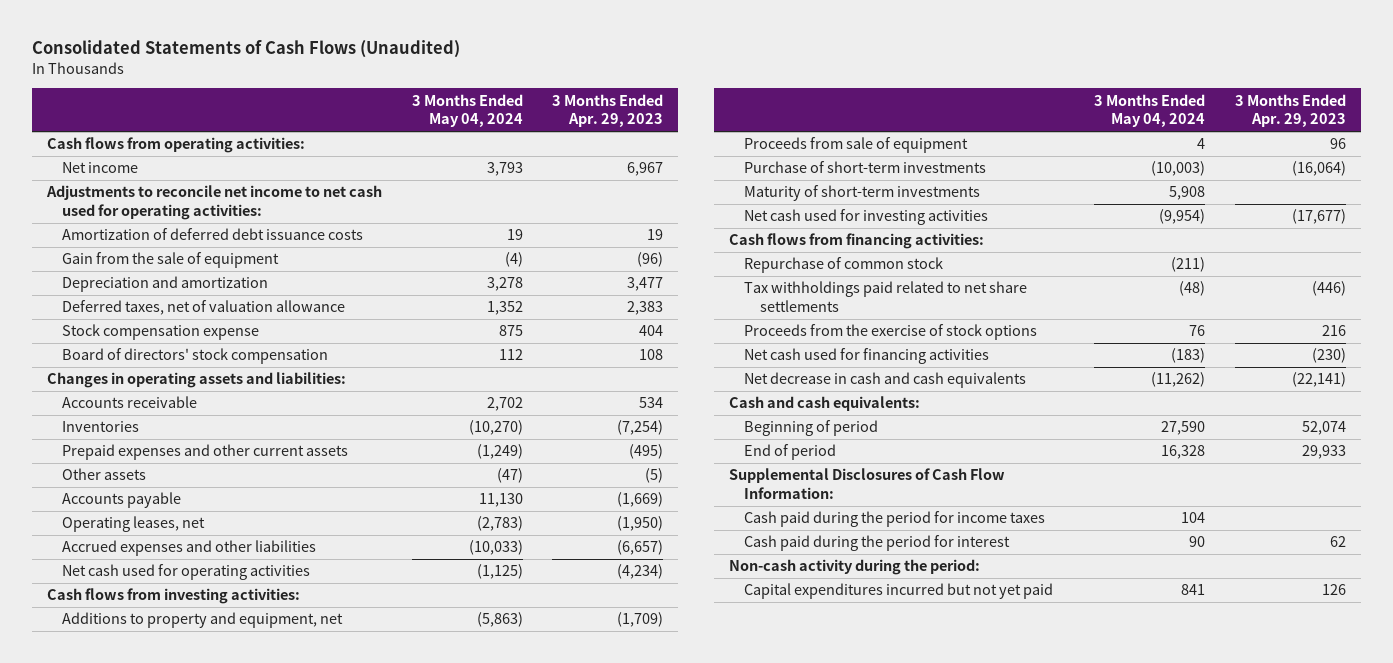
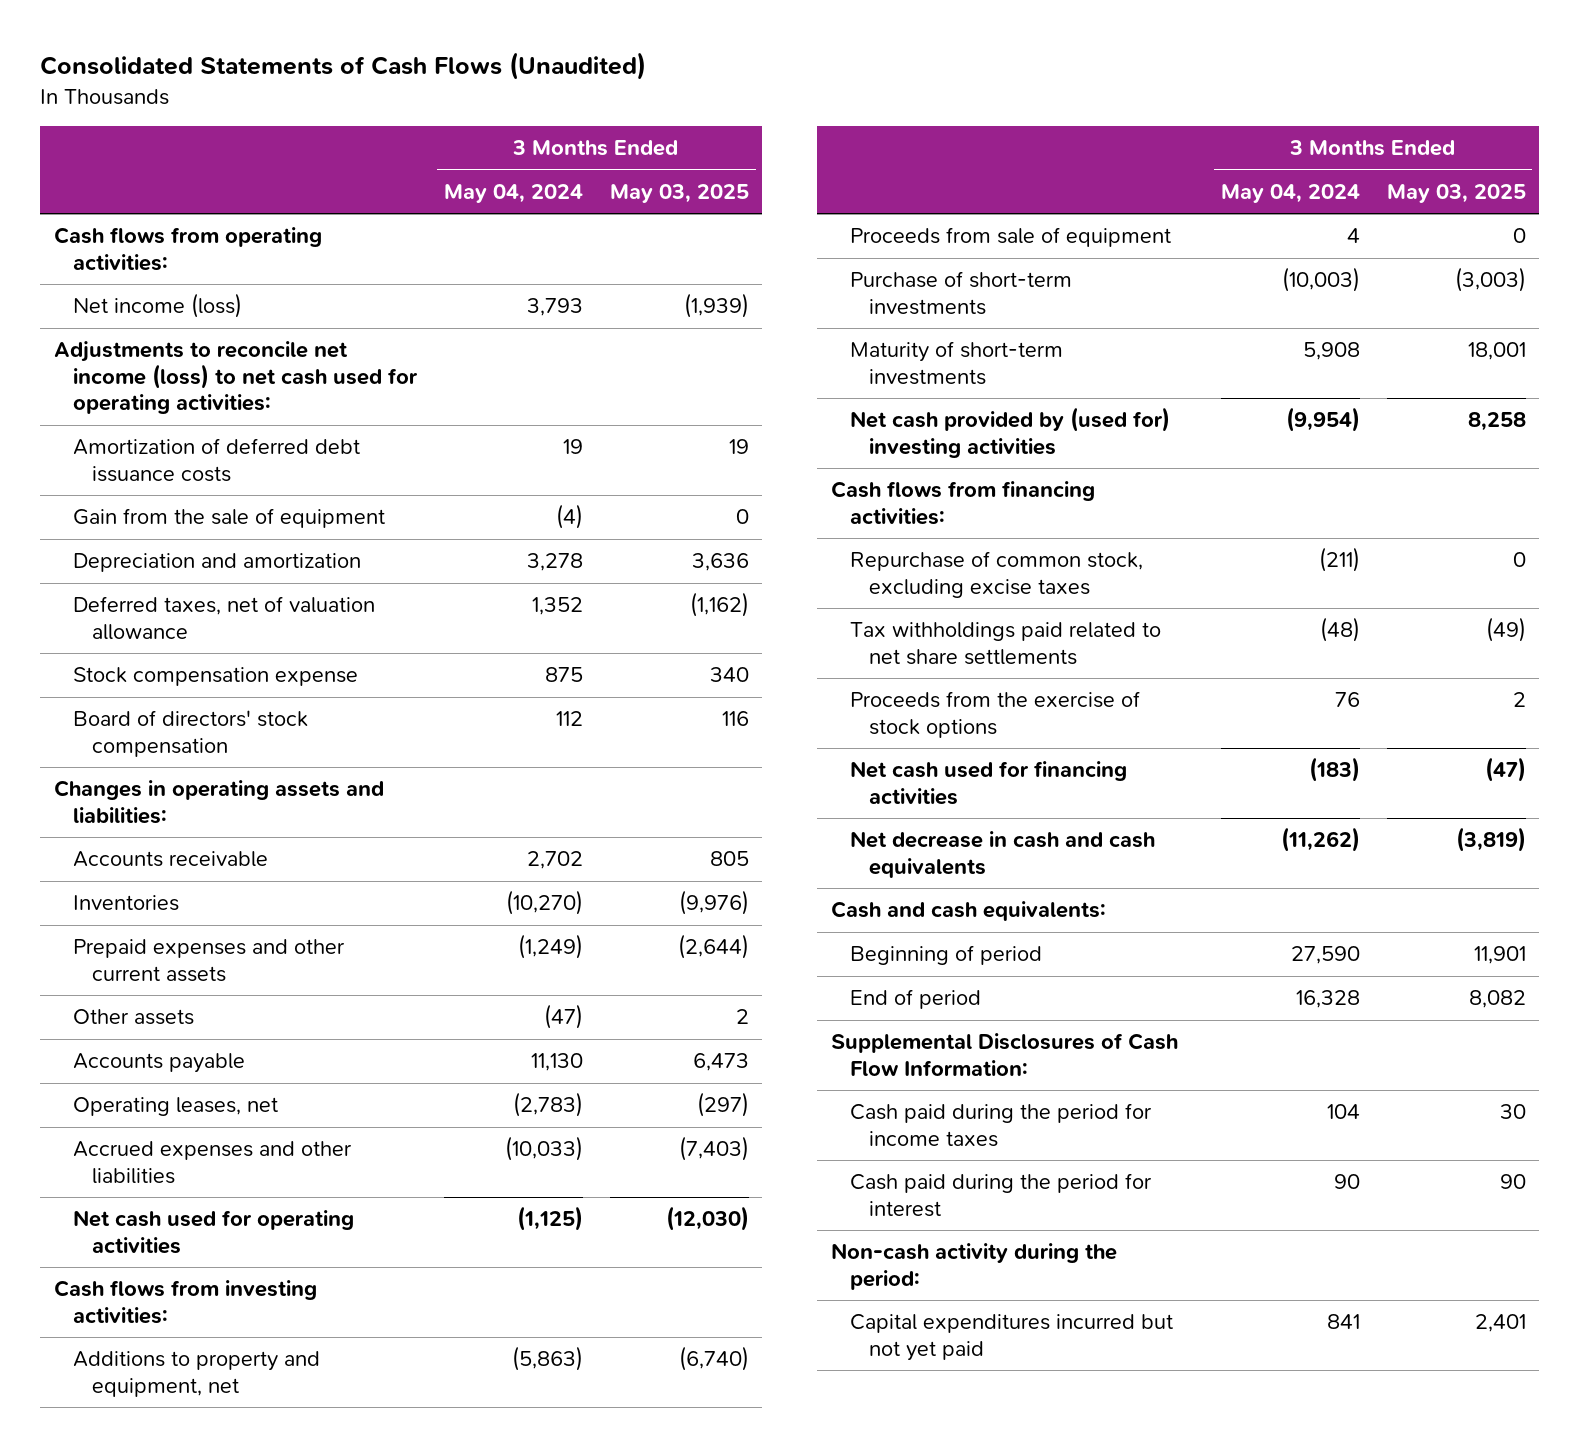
[552,93,664,128] 3 Months Ended Apr. 29, 2023 -> none
none -> [609,183,749,203] May 03, 2025
[61,162,138,174] Net income -> [72,293,242,319] Net income (loss)
[45,185,382,220] Adjustments to reconcile net income to net cash used for operating activities: -> [53,341,418,415] Adjustments to reconcile net income (loss) to net cash used for operating activities:
[744,209,989,226] Net cash used for investing activities -> [849,407,1170,458] Net cash provided by (used for) investing activities
[744,257,944,274] Repurchase of common stock -> [849,551,1143,598] Repurchase of common stock, excluding excise taxes

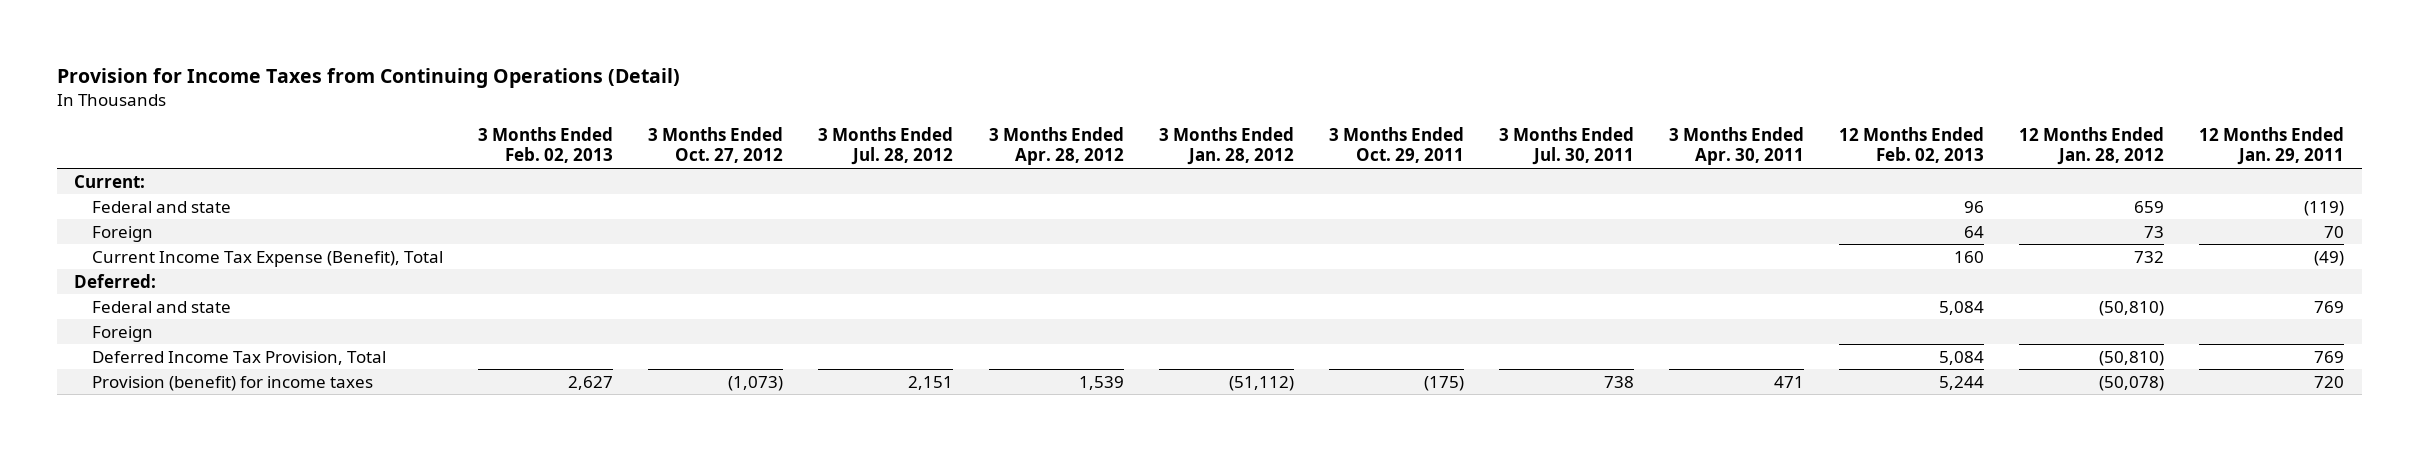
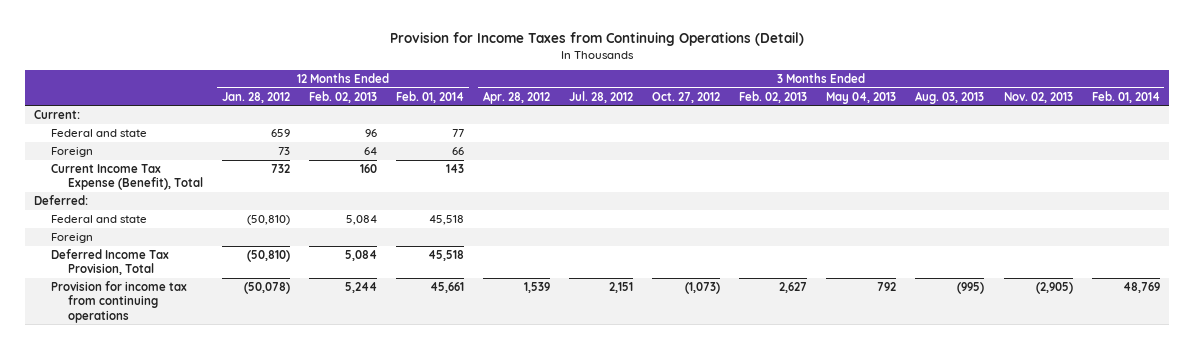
[1158,127,1294,166] 3 Months Ended Jan. 28, 2012 -> none
[1328,127,1464,164] 3 Months Ended Oct. 29, 2011 -> none
[1498,127,1634,166] 3 Months Ended Jul. 30, 2011 -> none
[1668,127,1804,166] 3 Months Ended Apr. 30, 2011 -> none
[2199,127,2345,166] 12 Months Ended Jan. 29, 2011 -> none
none -> [395,90,464,103] Feb. 01, 2014
none -> [826,91,897,104] May 04, 2013
none -> [915,90,985,104] Aug. 03, 2013
none -> [1003,91,1073,103] Nov. 02, 2013
none -> [1091,90,1160,103] Feb. 01, 2014
[92,375,374,391] Provision (benefit) for income taxes -> [50,280,187,323] Provision for income tax from continuing operations

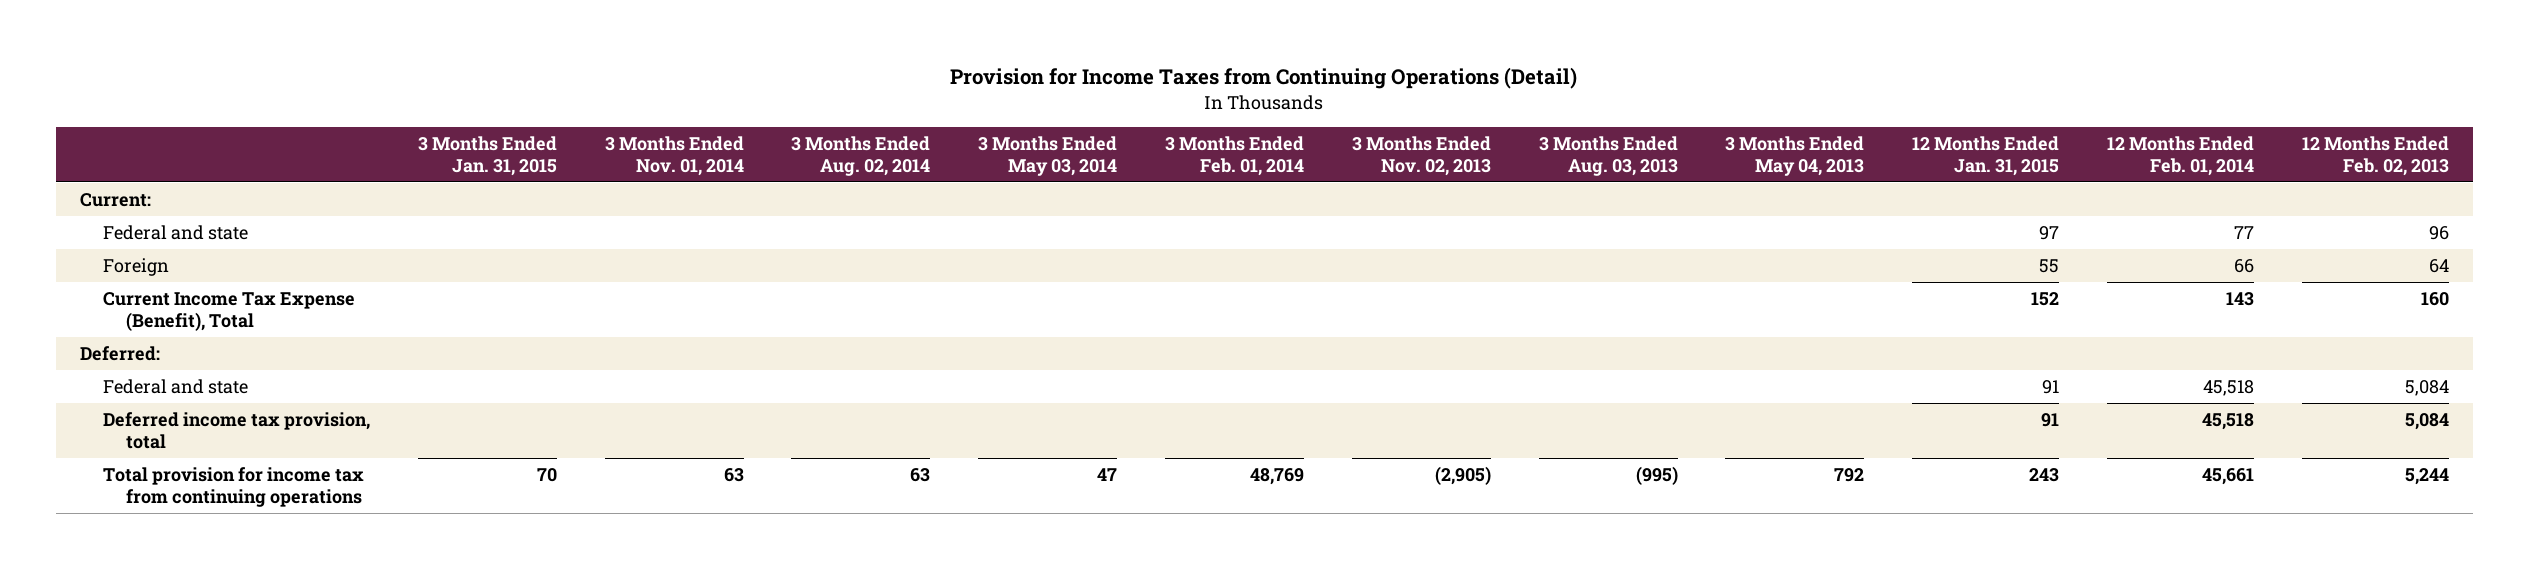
[221,91,290,103] Jan. 28, 2012 -> none
[482,90,550,104] Apr. 28, 2012 -> none
[569,90,634,103] Jul. 28, 2012 -> none
[652,91,721,103] Oct. 27, 2012 -> none
[739,90,808,103] Feb. 02, 2013 -> none
none -> [417,135,557,176] 3 Months Ended Jan. 31, 2015
none -> [604,135,744,176] 3 Months Ended Nov. 01, 2014
none -> [791,135,931,176] 3 Months Ended Aug. 02, 2014
none -> [978,135,1118,176] 3 Months Ended May 03, 2014
none -> [1912,135,2060,176] 12 Months Ended Jan. 31, 2015
[50,232,93,243] Foreign -> none
[50,248,169,276] Deferred Income Tax Provision, Total -> [103,412,371,450] Deferred income tax provision, total
[50,280,187,323] Provision for income tax from continuing operations -> [103,467,365,508] Total provision for income tax from continuing operations

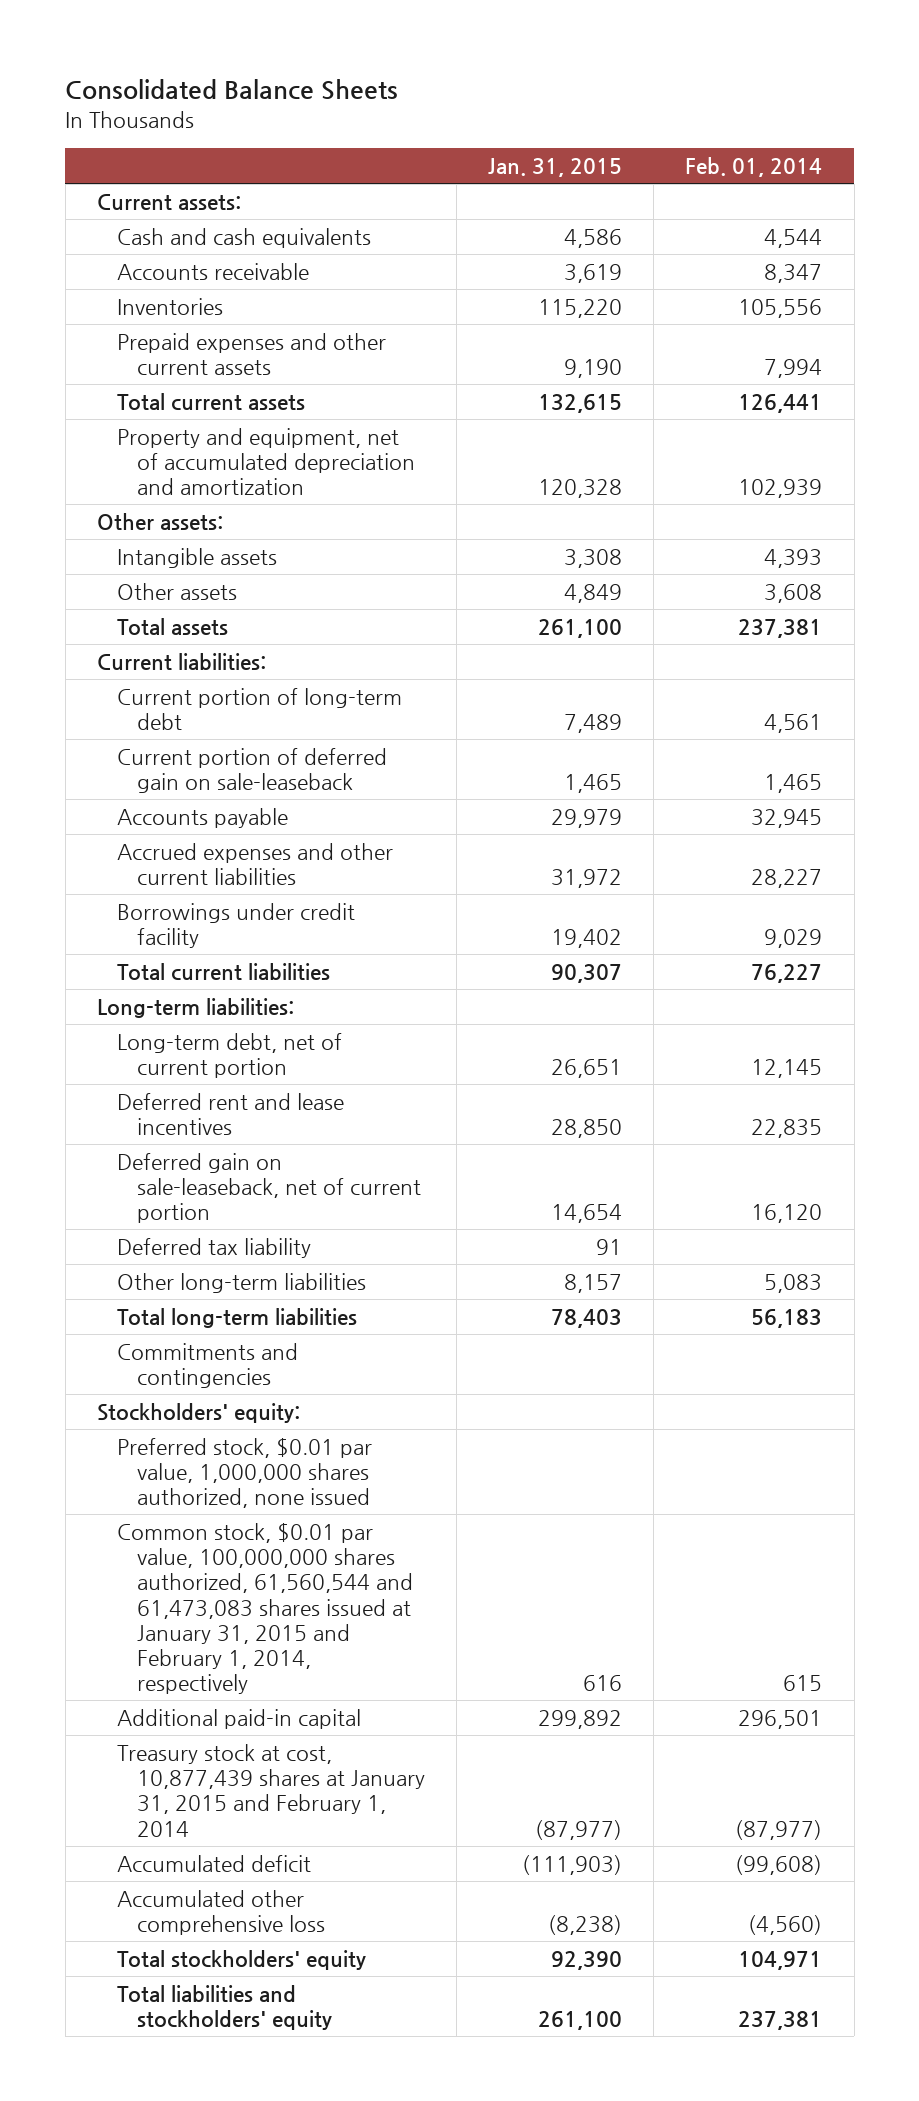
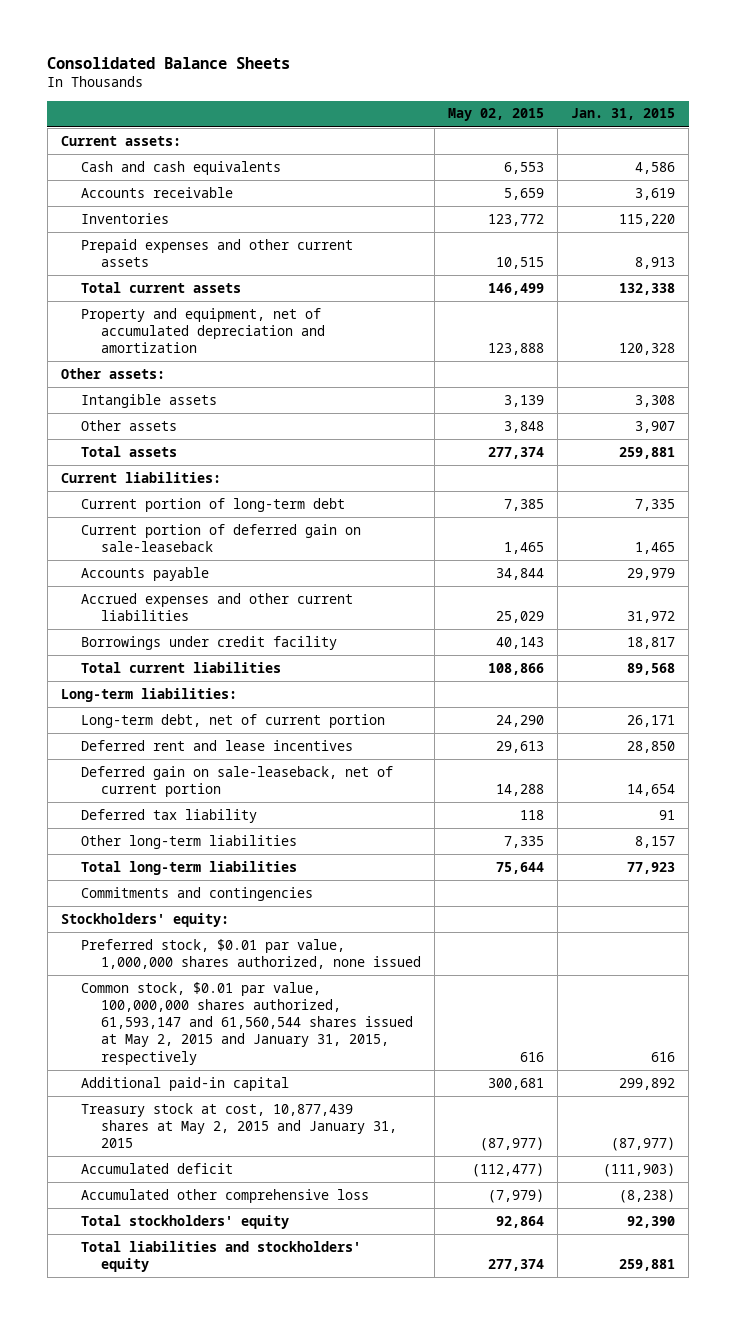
[685,157,823,178] Feb. 01, 2014 -> none
none -> [448,108,545,122] May 02, 2015
[564,359,623,379] 9,190 -> [635,257,676,270] 8,913
[538,393,623,413] 132,615 -> [619,282,676,295] 132,338
[564,583,623,603] 4,849 -> [635,420,676,433] 3,907
[538,618,623,638] 261,100 -> [619,446,676,459] 259,881
[564,714,623,734] 7,489 -> [635,498,676,511] 7,335
[551,929,623,949] 19,402 -> [627,636,676,649] 18,817
[551,963,623,983] 90,307 -> [627,662,676,675] 89,568
[551,1059,623,1079] 26,651 -> [627,714,676,727] 26,171
[551,1308,623,1328] 78,403 -> [627,861,676,874] 77,923
[117,1522,414,1695] Common stock, $0.01 par value, 100,000,000 shares authorized, 61,560,544 and 61,473,083 shares issued at January 31, 2015 and February 1, 2014, respectively -> [81,981,414,1065] Common stock, $0.01 par value, 100,000,000 shares authorized, 61,593,147 and 61,560,544 shares issued at May 2, 2015 and January 31, 2015, respectively
[117,1743,426,1837] Treasury stock at cost, 10,877,439 shares at January 31, 2015 and February 1, 2014 -> [81,1102,398,1149] Treasury stock at cost, 10,877,439 shares at May 2, 2015 and January 31, 2015
[538,2011,623,2031] 261,100 -> [619,1259,676,1272] 259,881

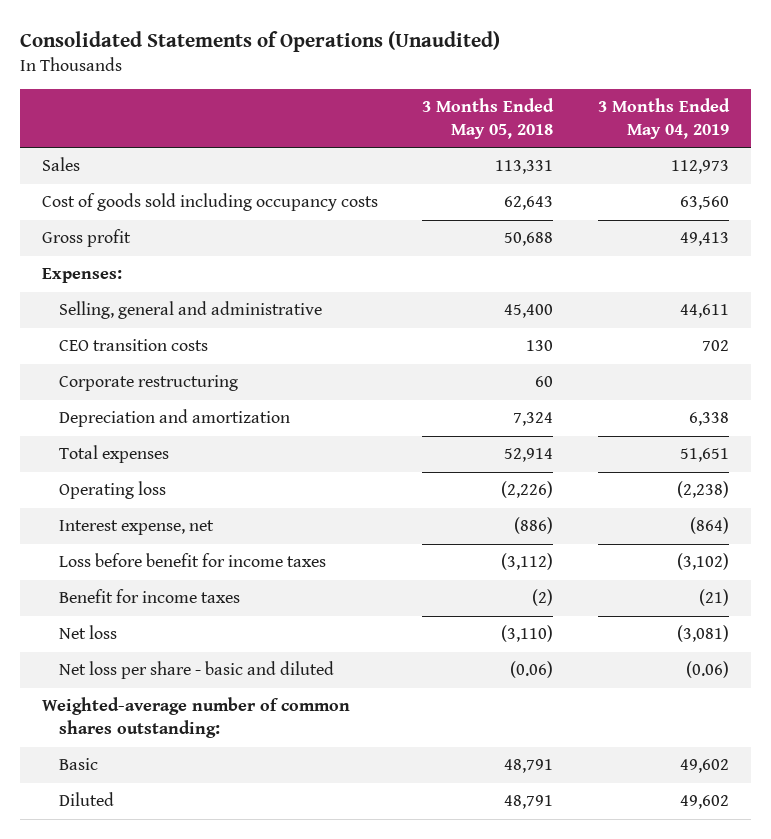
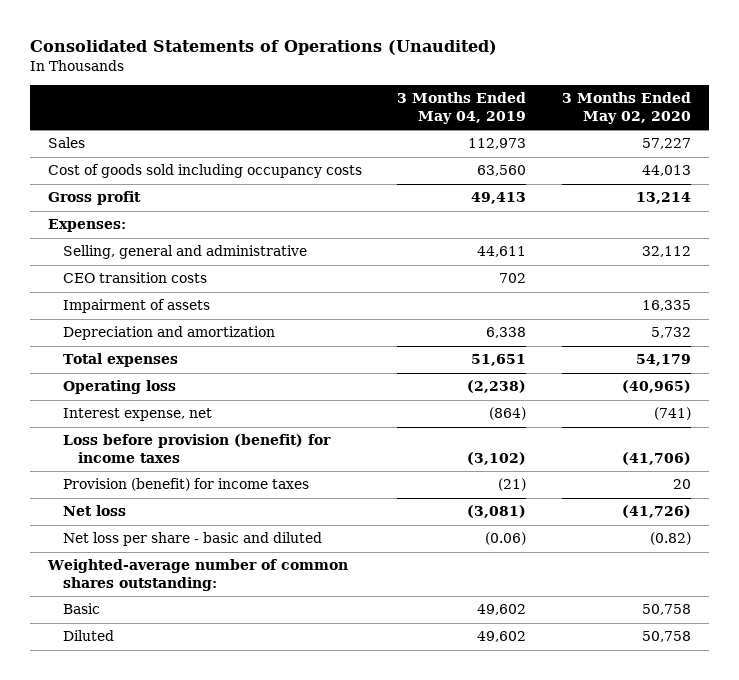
[422,98,555,139] 3 Months Ended May 05, 2018 -> none
none -> [562,92,692,124] 3 Months Ended May 02, 2020
[58,375,238,392] Corporate restructuring -> none
none -> [62,299,210,314] Impairment of assets
[58,553,326,568] Loss before benefit for income taxes -> [62,434,331,464] Loss before provision (benefit) for income taxes
[58,589,240,604] Benefit for income taxes -> [62,478,309,492] Provision (benefit) for income taxes

